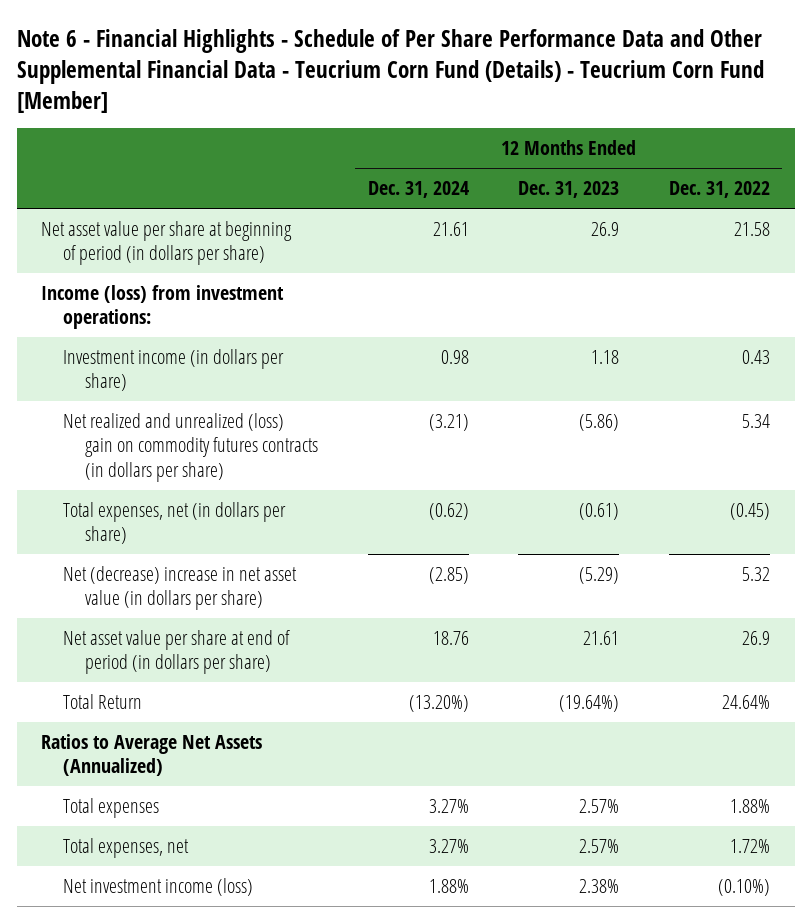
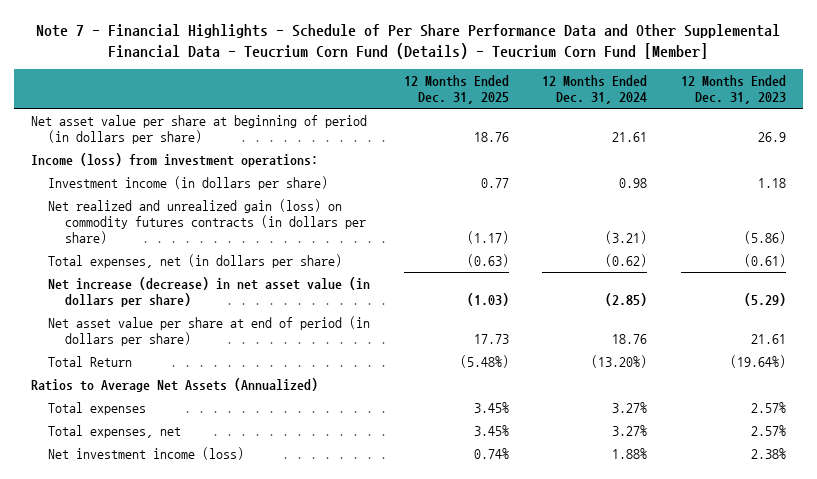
[16,29,764,113] Note 6 - Financial Highlights - Schedule of Per Share Performance Data and Other Supplemental Financial Data - Teucrium Corn Fund (Details) - Teucrium Corn Fund [Member] -> [36,23,781,59] Note 7 - Financial Highlights - Schedule of Per Share Performance Data and Other Supplemental Financial Data - Teucrium Corn Fund (Details) - Teucrium Corn Fund [Member]
[668,181,770,199] Dec. 31, 2022 -> none
none -> [403,74,509,105] 12 Months Ended Dec. 31, 2025
[63,412,318,482] Net realized and unrealized (loss) gain on commodity futures contracts (in dollars per share) -> [47,198,366,245] Net realized and unrealized gain (loss) on commodity futures contracts (in dollars per share)
[63,565,298,611] Net (decrease) increase in net asset value (in dollars per share) -> [47,276,370,307] Net increase (decrease) in net asset value (in dollars per share)

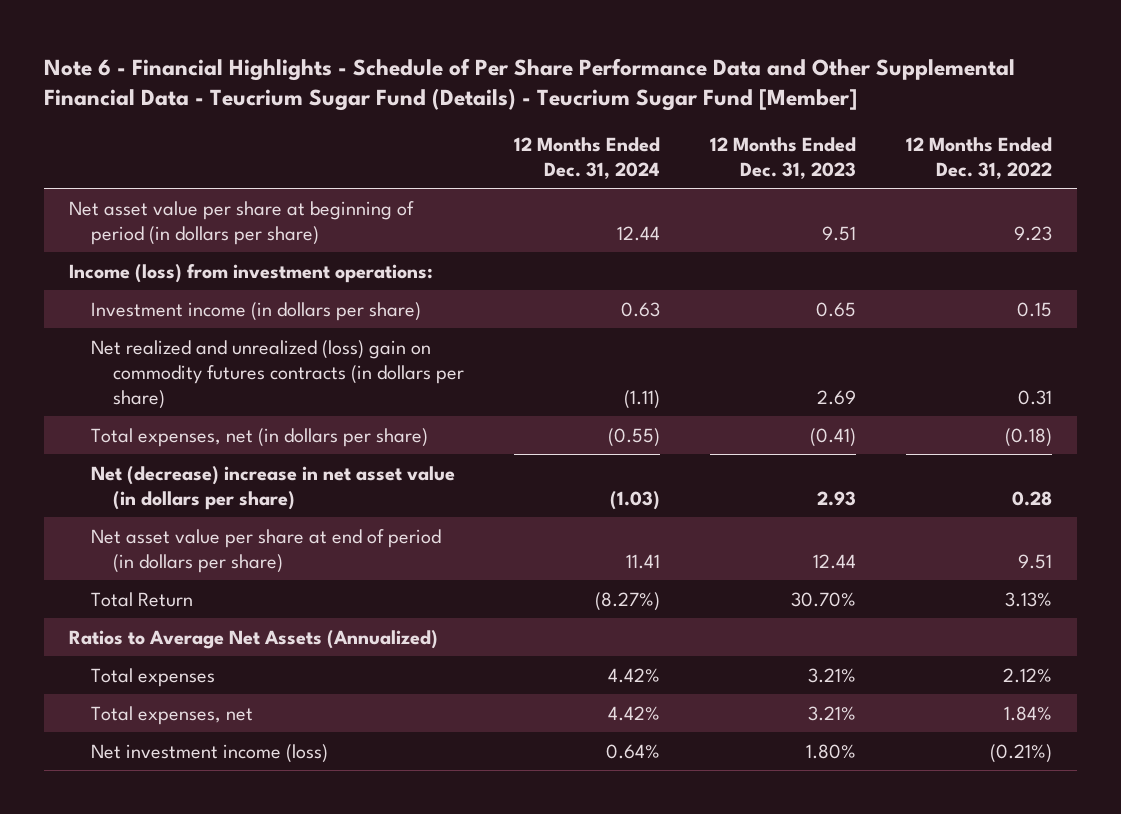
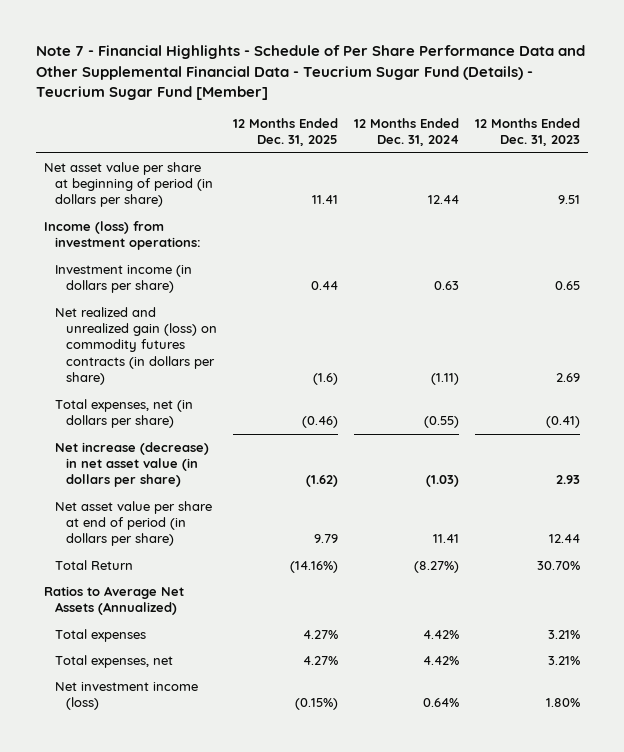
[43,57,1015,112] Note 6 - Financial Highlights - Schedule of Per Share Performance Data and Other Supplemental Financial Data - Teucrium Sugar Fund (Details) - Teucrium Sugar Fund [Member] -> [36,45,586,100] Note 7 - Financial Highlights - Schedule of Per Share Performance Data and Other Supplemental Financial Data - Teucrium Sugar Fund (Details) - Teucrium Sugar Fund [Member]
[905,136,1052,179] 12 Months Ended Dec. 31, 2022 -> none
none -> [232,117,338,147] 12 Months Ended Dec. 31, 2025
[90,339,464,409] Net realized and unrealized (loss) gain on commodity futures contracts (in dollars per share) -> [55,306,217,386] Net realized and unrealized gain (loss) on commodity futures contracts (in dollars per share)
[90,465,455,510] Net (decrease) increase in net asset value (in dollars per share) -> [55,441,210,488] Net increase (decrease) in net asset value (in dollars per share)

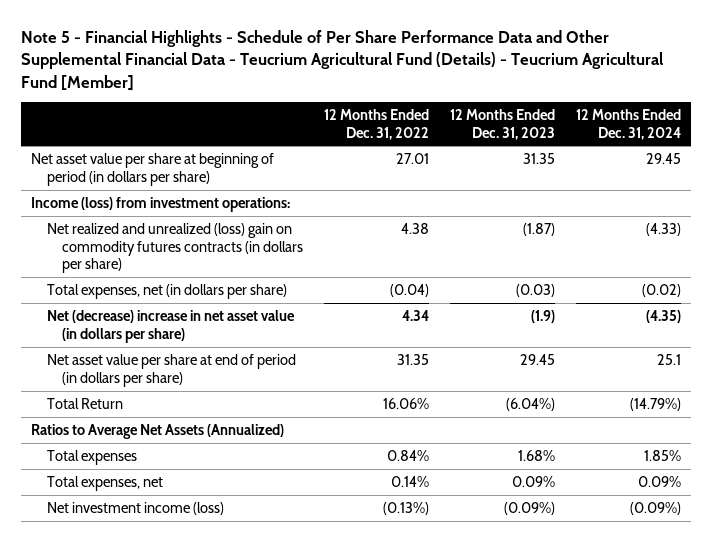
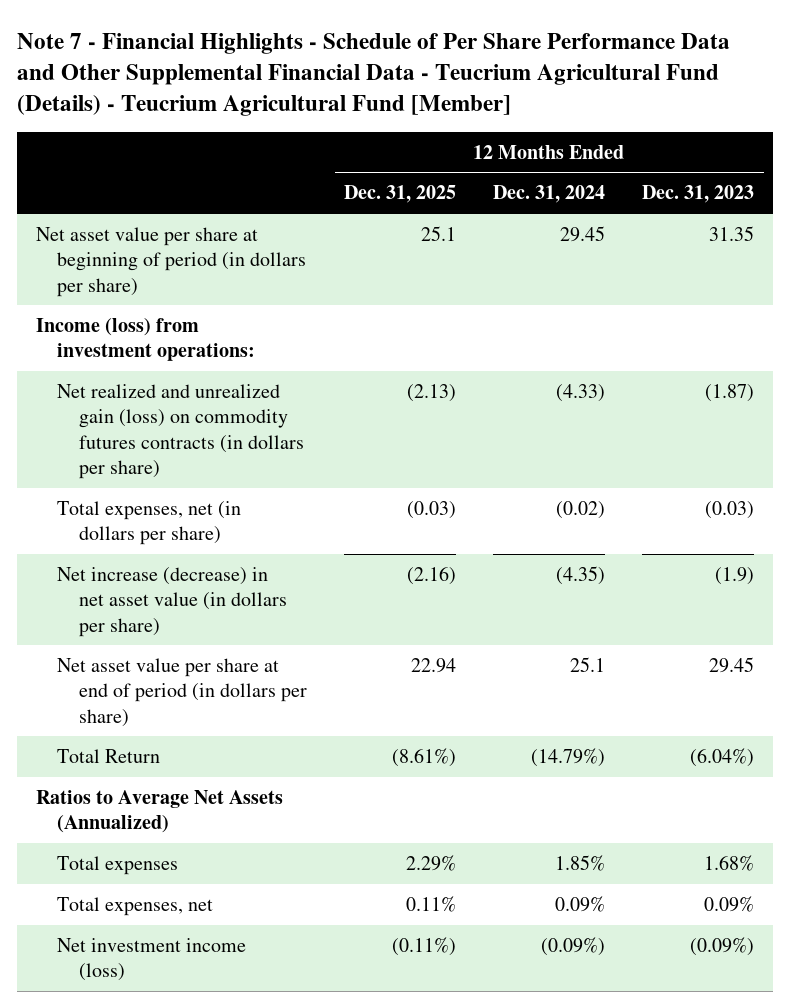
[21,30,664,91] Note 5 - Financial Highlights - Schedule of Per Share Performance Data and Other Supplemental Financial Data - Teucrium Agricultural Fund (Details) - Teucrium Agricultural Fund [Member] -> [17,32,731,117] Note 7 - Financial Highlights - Schedule of Per Share Performance Data and Other Supplemental Financial Data - Teucrium Agricultural Fund (Details) - Teucrium Agricultural Fund [Member]
[324,108,430,140] 12 Months Ended Dec. 31, 2022 -> none
none -> [343,185,456,204] Dec. 31, 2025
[46,222,304,274] Net realized and unrealized (loss) gain on commodity futures contracts (in dollars per share) -> [57,384,304,479] Net realized and unrealized gain (loss) on commodity futures contracts (in dollars per share)
[46,309,295,343] Net (decrease) increase in net asset value (in dollars per share) -> [57,567,287,637] Net increase (decrease) in net asset value (in dollars per share)

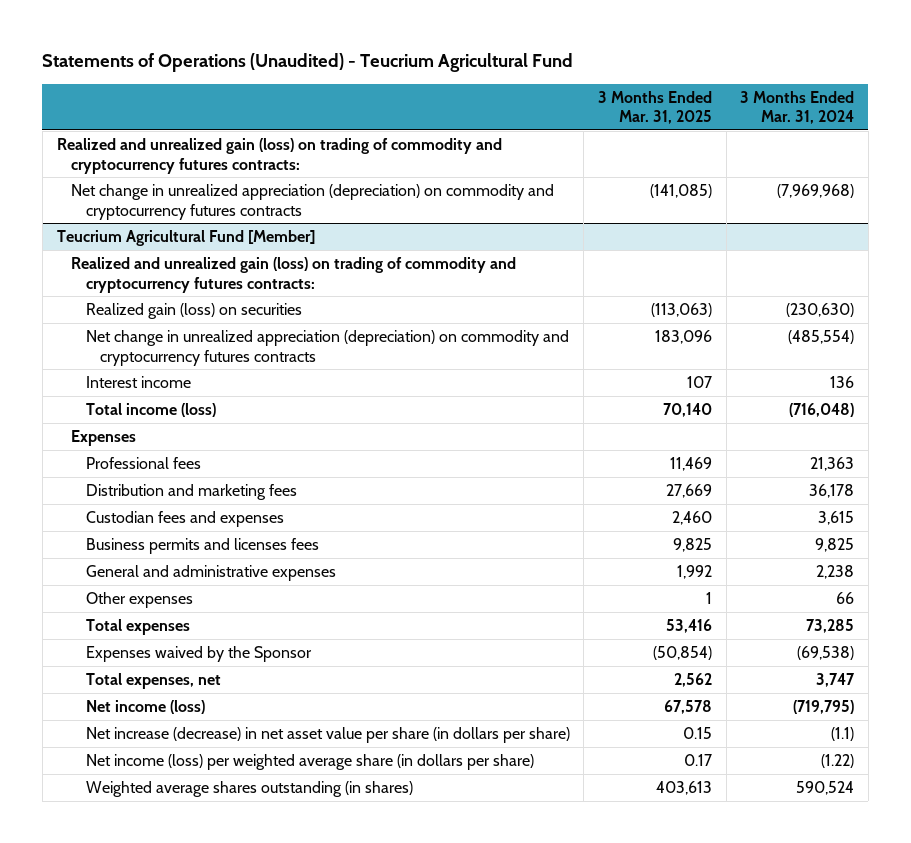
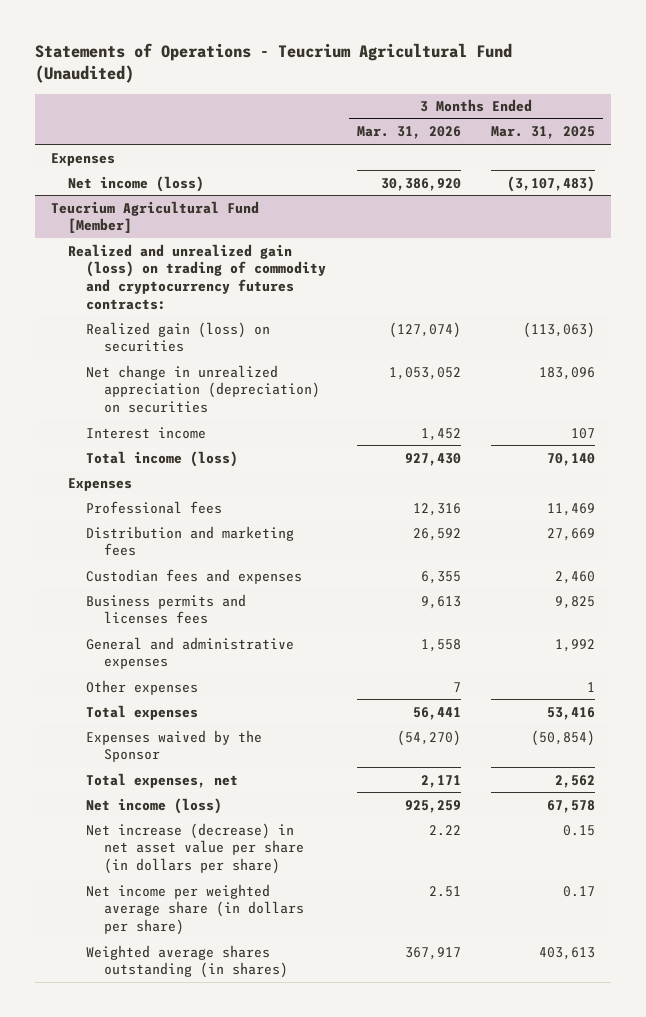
[42,53,574,73] Statements of Operations (Unaudited) - Teucrium Agricultural Fund -> [35,43,513,84] Statements of Operations - Teucrium Agricultural Fund (Unaudited)
[740,90,855,125] 3 Months Ended Mar. 31, 2024 -> none
none -> [356,126,461,140] Mar. 31, 2026
[56,138,502,174] Realized and unrealized gain (loss) on trading of commodity and cryptocurrency futures contracts: -> none
[71,184,555,220] Net change in unrealized appreciation (depreciation) on commodity and cryptocurrency futures contracts -> none
none -> [50,152,115,166] Expenses
none -> [68,175,205,192] Net income (loss)
[85,330,569,366] Net change in unrealized appreciation (depreciation) on commodity and cryptocurrency futures contracts -> [86,364,321,414] Net change in unrealized appreciation (depreciation) on securities
[85,754,534,771] Net income (loss) per weighted average share (in dollars per share) -> [86,883,305,936] Net income per weighted average share (in dollars per share)

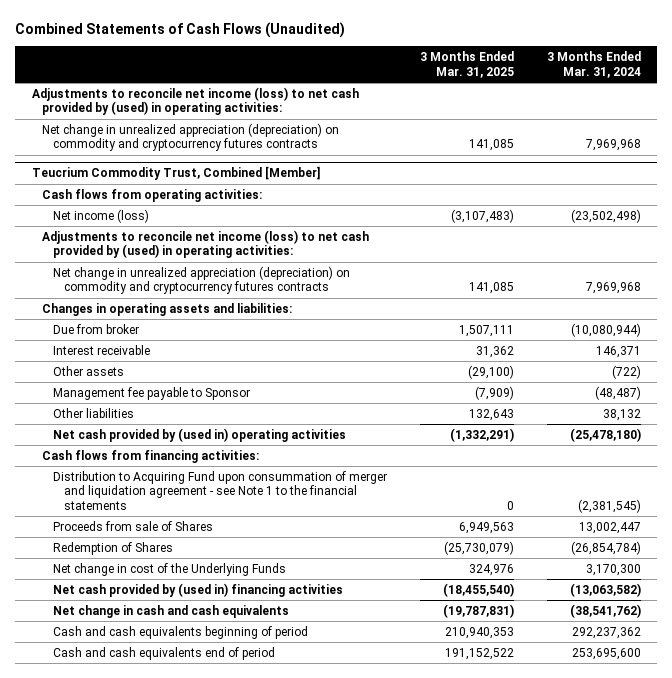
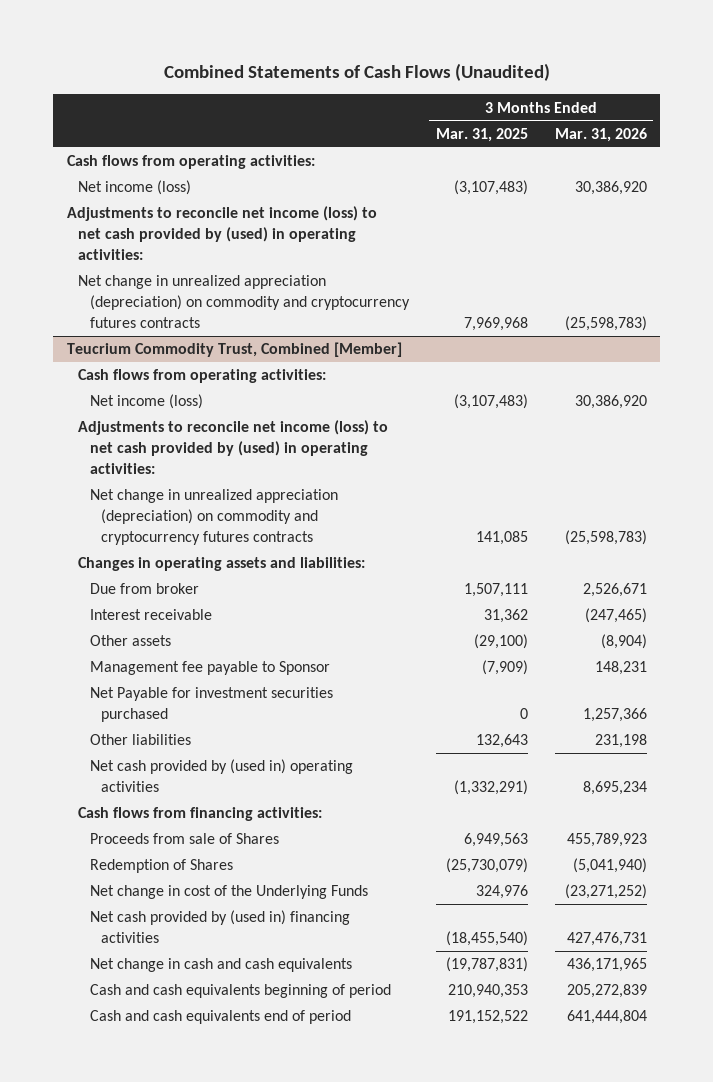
[546,51,641,78] 3 Months Ended Mar. 31, 2024 -> none
none -> [554,127,647,142] Mar. 31, 2026
none -> [66,155,315,170] Cash flows from operating activities:
none -> [78,180,192,196] Net income (loss)
[468,139,514,152] 141,085 -> [463,317,528,332] 7,969,968
none -> [89,687,333,723] Net Payable for investment securities purchased
[52,471,387,510] Distribution to Acquiring Fund upon consummation of merger and liquidation agreement - see Note 1 to the financial statements -> none

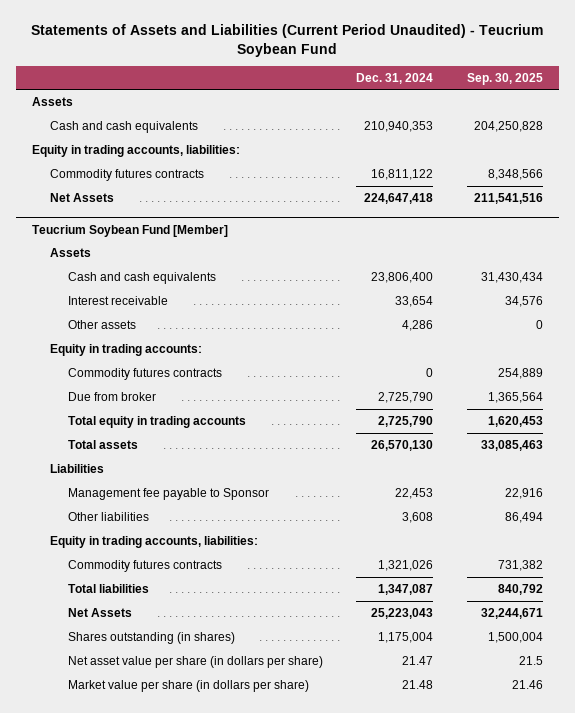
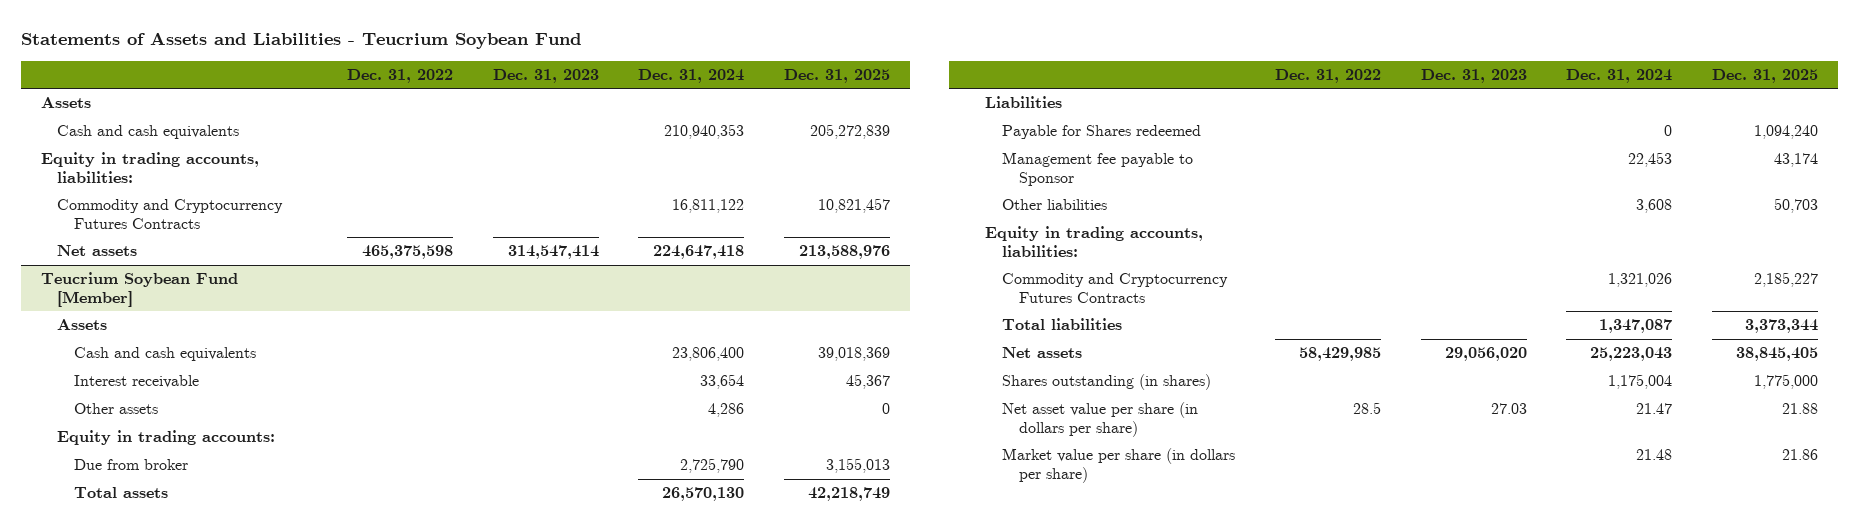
[31,23,544,57] Statements of Assets and Liabilities (Current Period Unaudited) - Teucrium Soybean Fund -> [20,32,581,50] Statements of Assets and Liabilities - Teucrium Soybean Fund
[466,72,543,85] Sep. 30, 2025 -> none
none -> [347,68,454,83] Dec. 31, 2022
none -> [492,68,599,83] Dec. 31, 2023
none -> [783,68,890,83] Dec. 31, 2025
[50,169,205,182] Commodity futures contracts -> [57,199,284,229] Commodity and Cryptocurrency Futures Contracts
[50,193,115,203] Net Assets -> [57,245,138,257] Net assets
[68,368,223,381] Commodity futures contracts -> none
[68,416,247,429] Total equity in trading accounts -> none
none -> [1002,125,1202,140] Payable for Shares redeemed
[68,560,223,573] Commodity futures contracts -> [1002,273,1229,303] Commodity and Cryptocurrency Futures Contracts
[68,608,133,618] Net Assets -> [1002,347,1083,359] Net assets

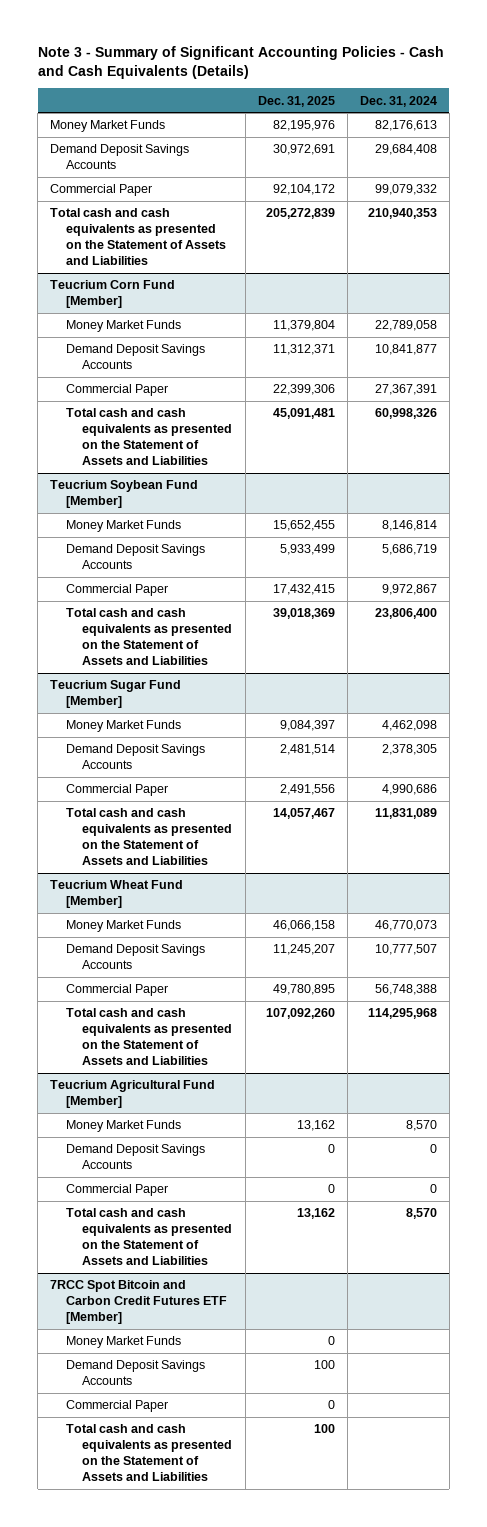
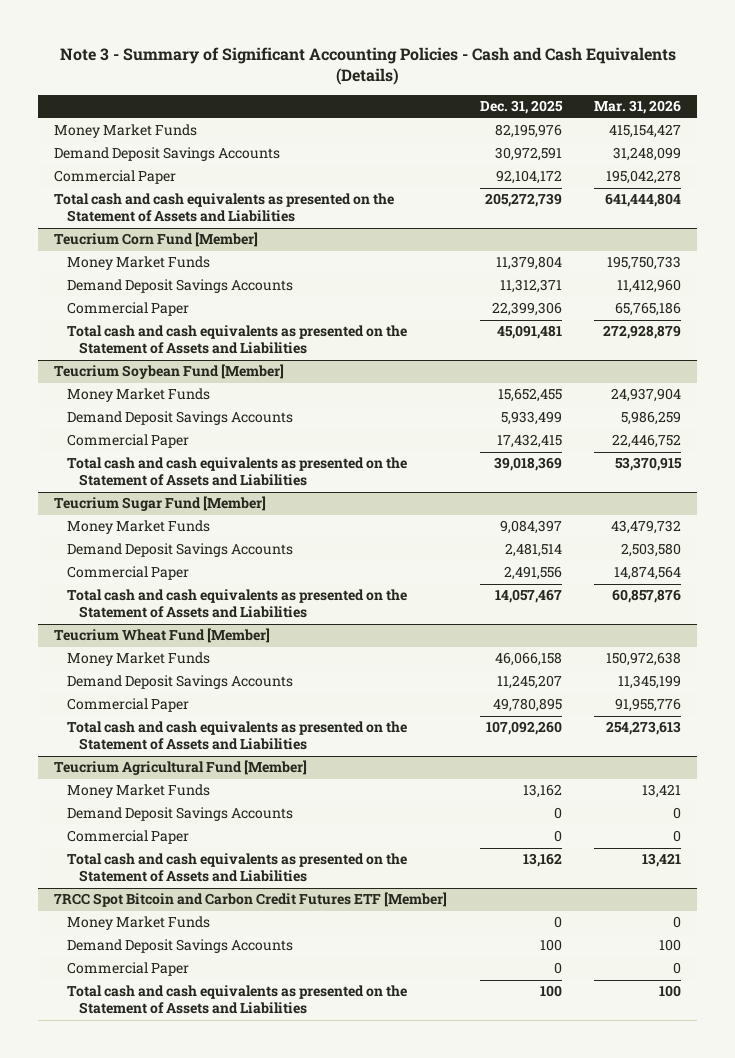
[359,95,437,107] Dec. 31, 2024 -> none
none -> [593,100,681,115] Mar. 31, 2026
[272,144,335,156] 30,972,691 -> [494,147,562,162] 30,972,591
[265,208,335,220] 205,272,839 -> [484,193,562,208] 205,272,739

